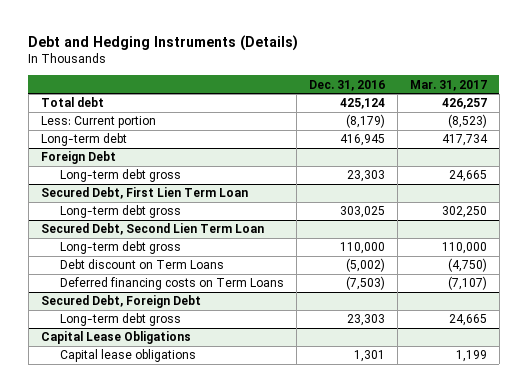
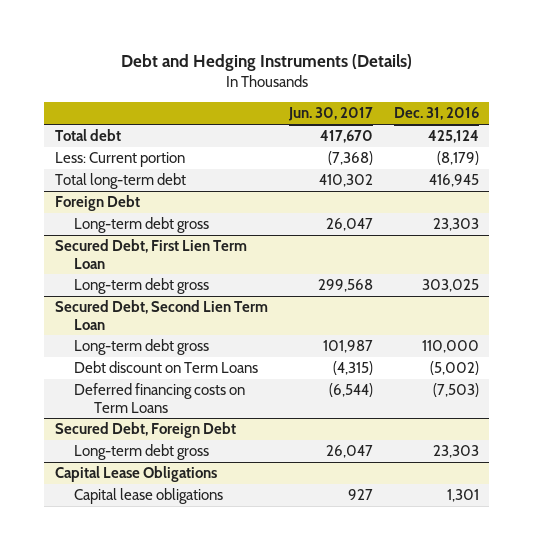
[409,79,487,91] Mar. 31, 2017 -> none
none -> [287,107,373,122] Jun. 30, 2017
[40,133,127,147] Long-term debt -> [54,173,186,190] Total long-term debt

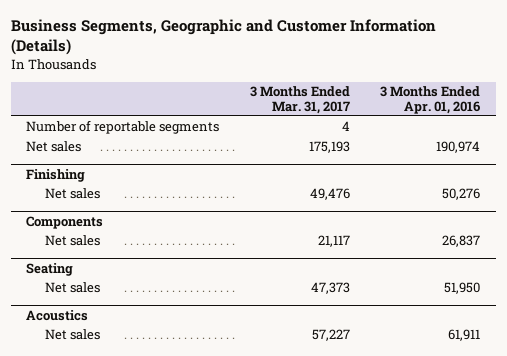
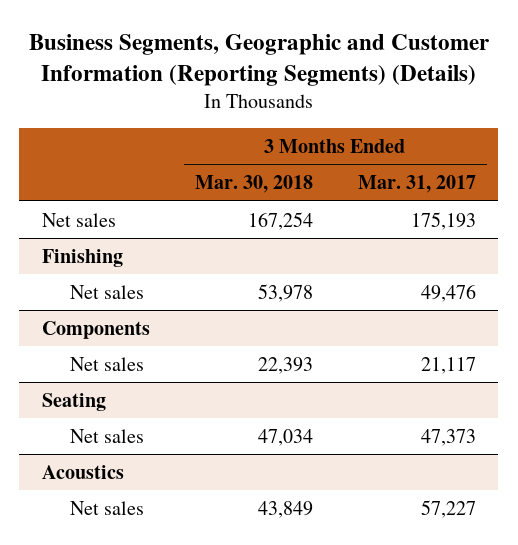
[11,19,437,56] Business Segments, Geographic and Customer Information (Details) -> [28,34,489,87] Business Segments, Geographic and Customer Information (Reporting Segments) (Details)
[380,85,481,114] 3 Months Ended Apr. 01, 2016 -> none
none -> [194,174,313,193] Mar. 30, 2018
[26,120,220,135] Number of reportable segments -> none

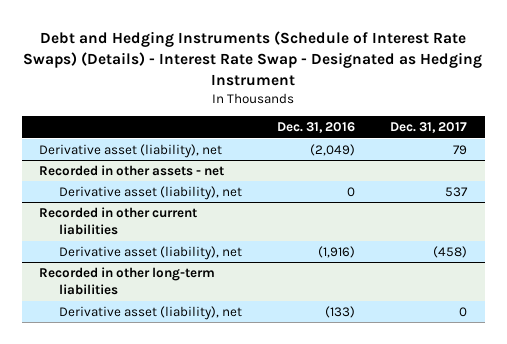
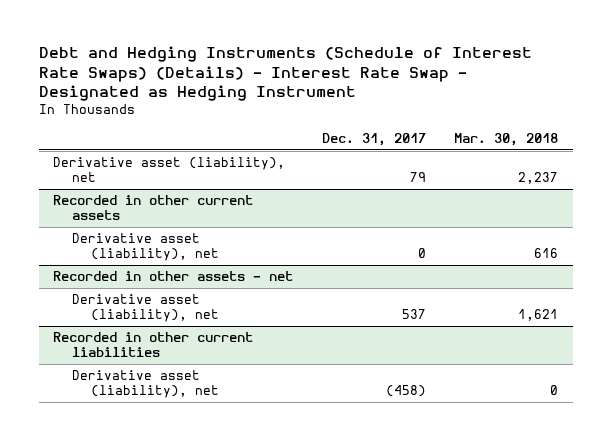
[277,122,356,134] Dec. 31, 2016 -> none
none -> [454,132,559,146] Mar. 30, 2018
none -> [53,195,254,221] Recorded in other current assets
none -> [71,233,219,262] Derivative asset (liability), net
[39,267,216,296] Recorded in other long-term liabilities -> none
[58,306,242,321] Derivative asset (liability), net -> none

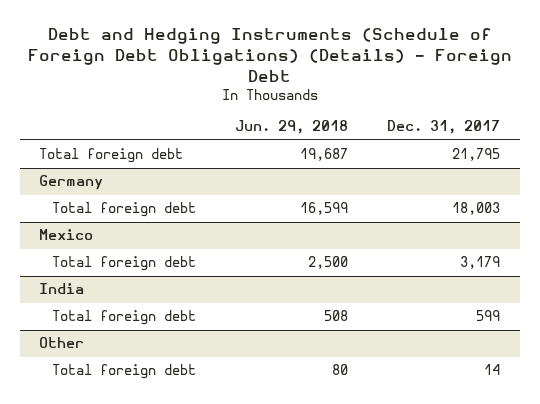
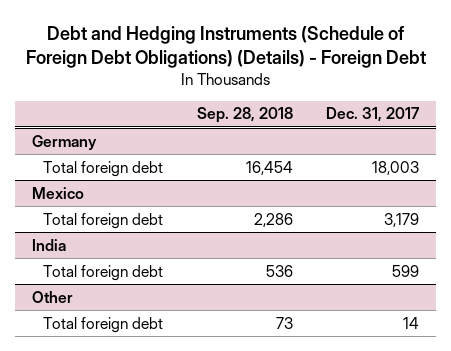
[235,120,349,135] Jun. 29, 2018 -> none
none -> [196,107,293,124] Sep. 28, 2018
[39,148,184,164] Total foreign debt -> none

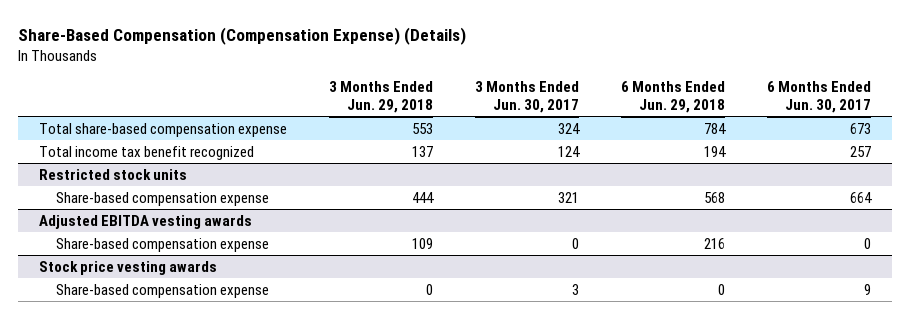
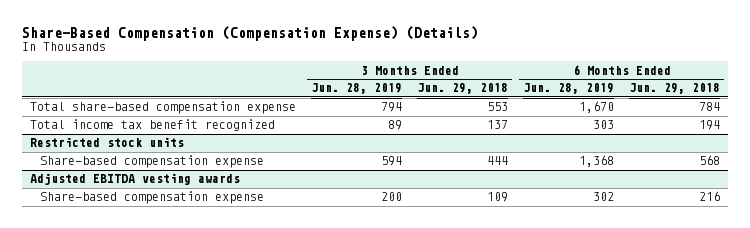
[474,81,579,114] 3 Months Ended Jun. 30, 2017 -> none
[767,81,872,114] 6 Months Ended Jun. 30, 2017 -> none
none -> [310,83,402,95] Jun. 28, 2019
none -> [523,83,615,95] Jun. 28, 2019
[38,260,217,275] Stock price vesting awards -> none
[56,283,270,298] Share-based compensation expense -> none

